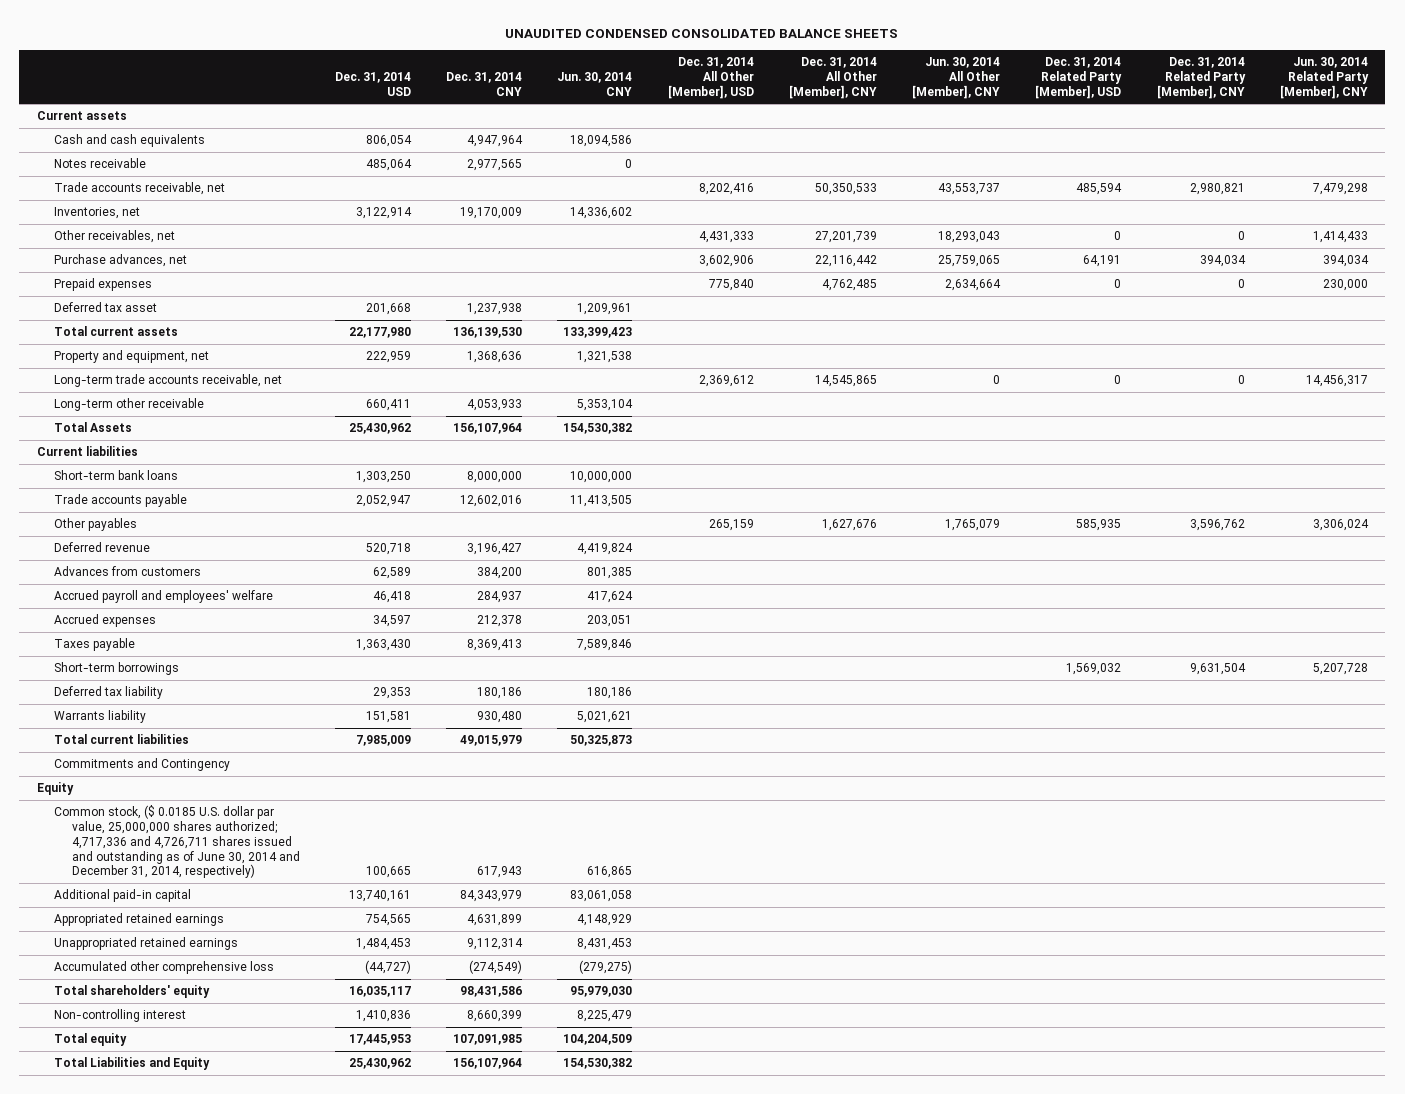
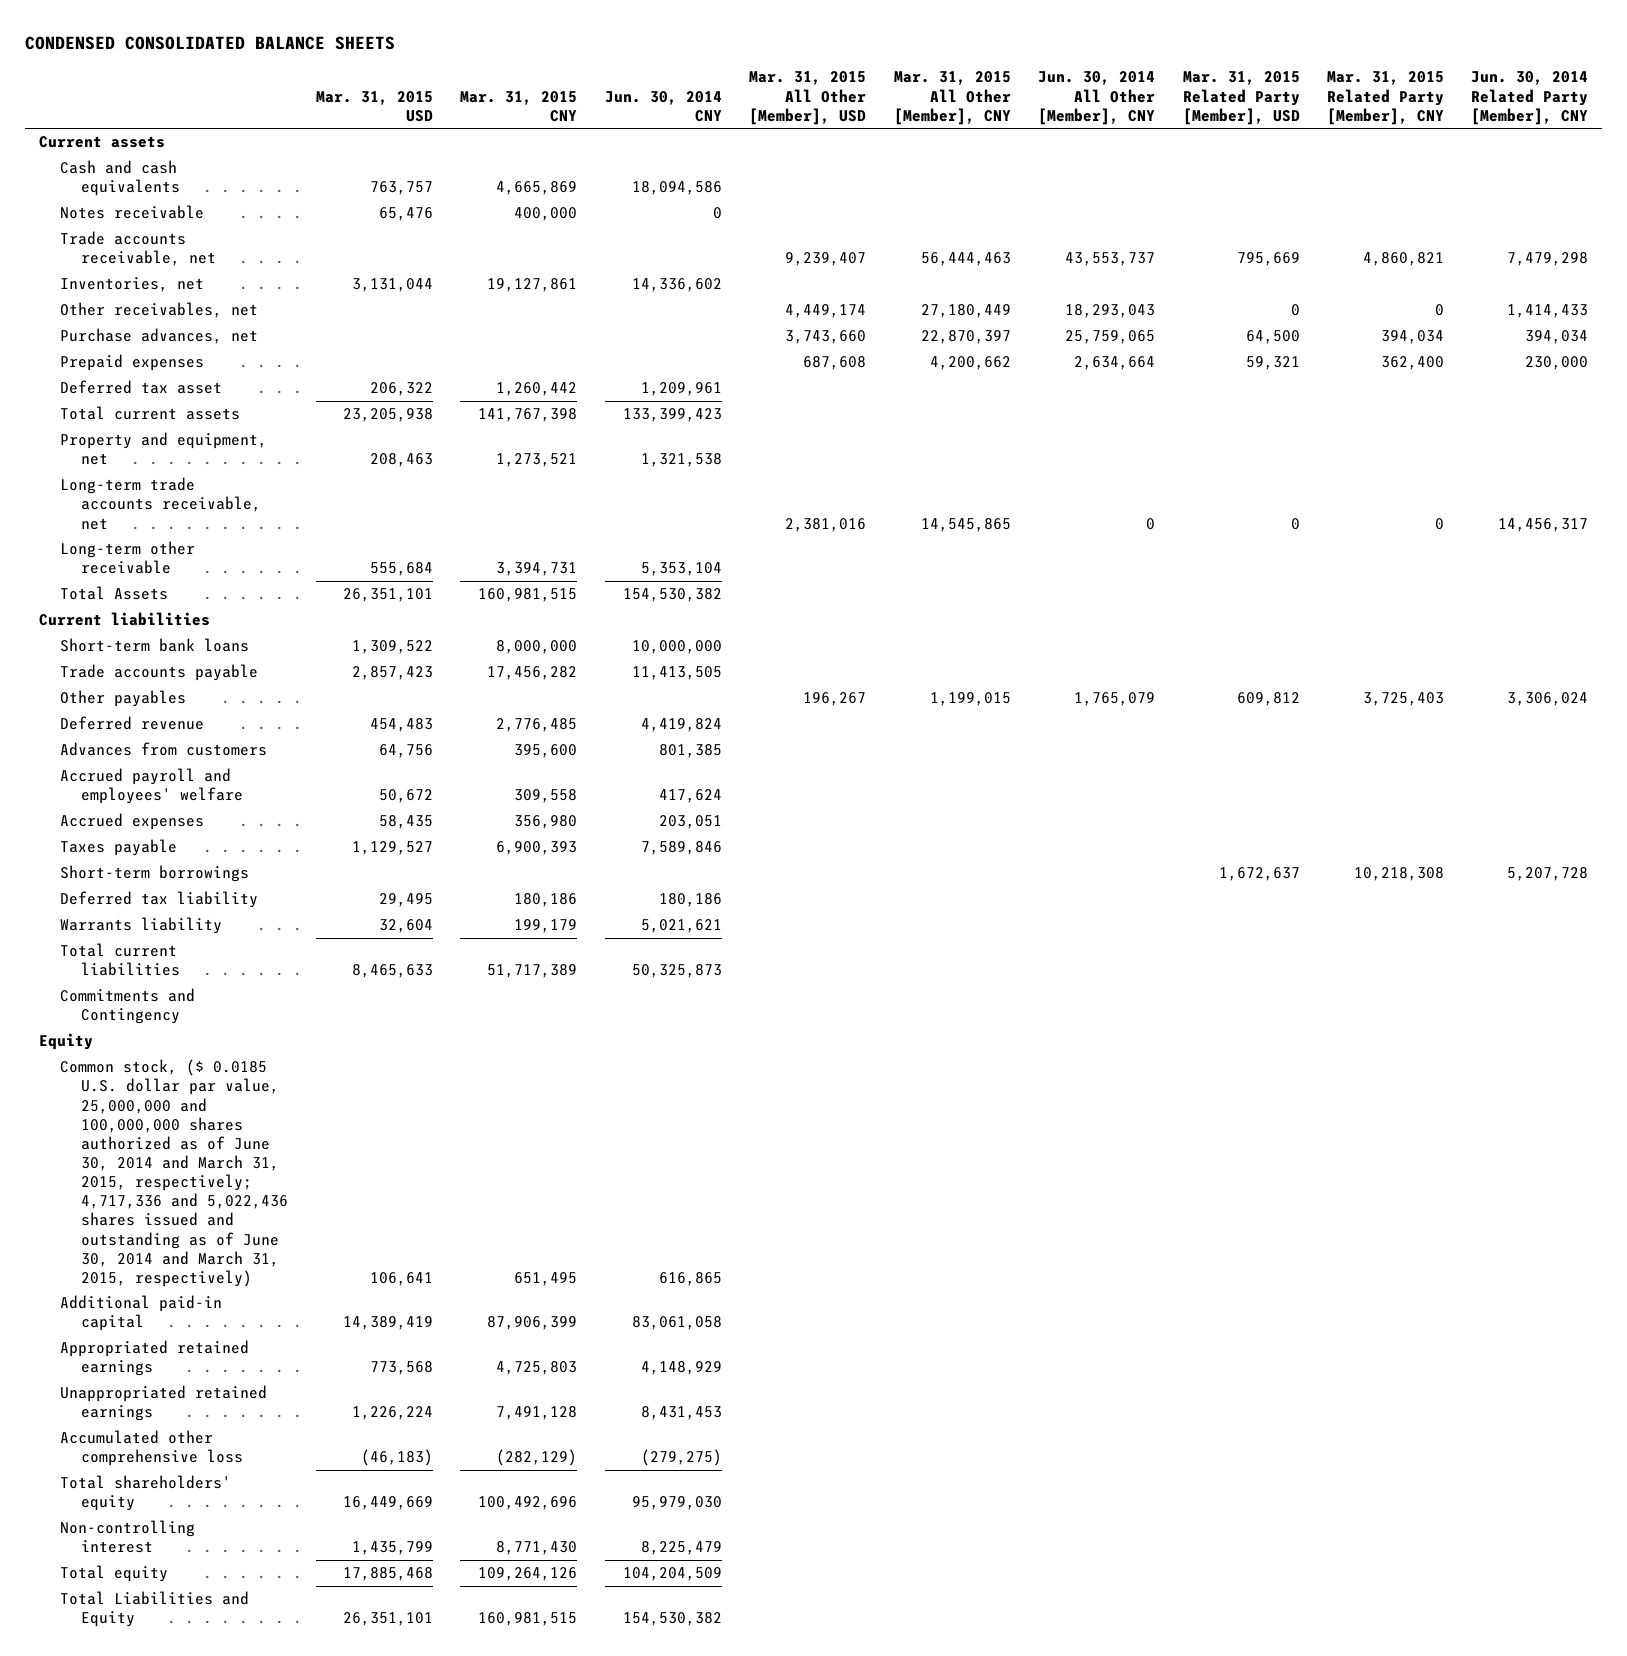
[505,28,899,38] UNAUDITED CONDENSED CONSOLIDATED BALANCE SHEETS -> [24,35,395,50] CONDENSED CONSOLIDATED BALANCE SHEETS
[334,71,411,96] Dec. 31, 2014 USD -> none
[446,71,523,96] Dec. 31, 2014 CNY -> none
[667,56,754,99] Dec. 31, 2014 All Other [Member], USD -> none
[788,56,877,99] Dec. 31, 2014 All Other [Member], CNY -> none
[1035,56,1123,99] Dec. 31, 2014 Related Party [Member], USD -> none
[1156,56,1246,99] Dec. 31, 2014 Related Party [Member], CNY -> none
none -> [315,90,433,122] Mar. 31, 2015 USD
none -> [460,90,578,122] Mar. 31, 2015 CNY
none -> [749,71,867,125] Mar. 31, 2015 All Other [Member], USD
none -> [893,71,1011,125] Mar. 31, 2015 All Other [Member], CNY
none -> [1182,71,1300,125] Mar. 31, 2015 Related Party [Member], USD
none -> [1327,71,1445,125] Mar. 31, 2015 Related Party [Member], CNY
[54,805,300,879] Common stock, ($ 0.0185 U.S. dollar par value, 25,000,000 shares authorized; 4,717,336 and 4,726,711 shares issued and outstanding as of June 30, 2014 and December 31, 2014, respectively) -> [60,1059,289,1287] Common stock, ($ 0.0185 U.S. dollar par value, 25,000,000 and 100,000,000 shares authorized as of June 30, 2014 and March 31, 2015, respectively; 4,717,336 and 5,022,436 shares issued and outstanding as of June 30, 2014 and March 31, 2015, respectively)

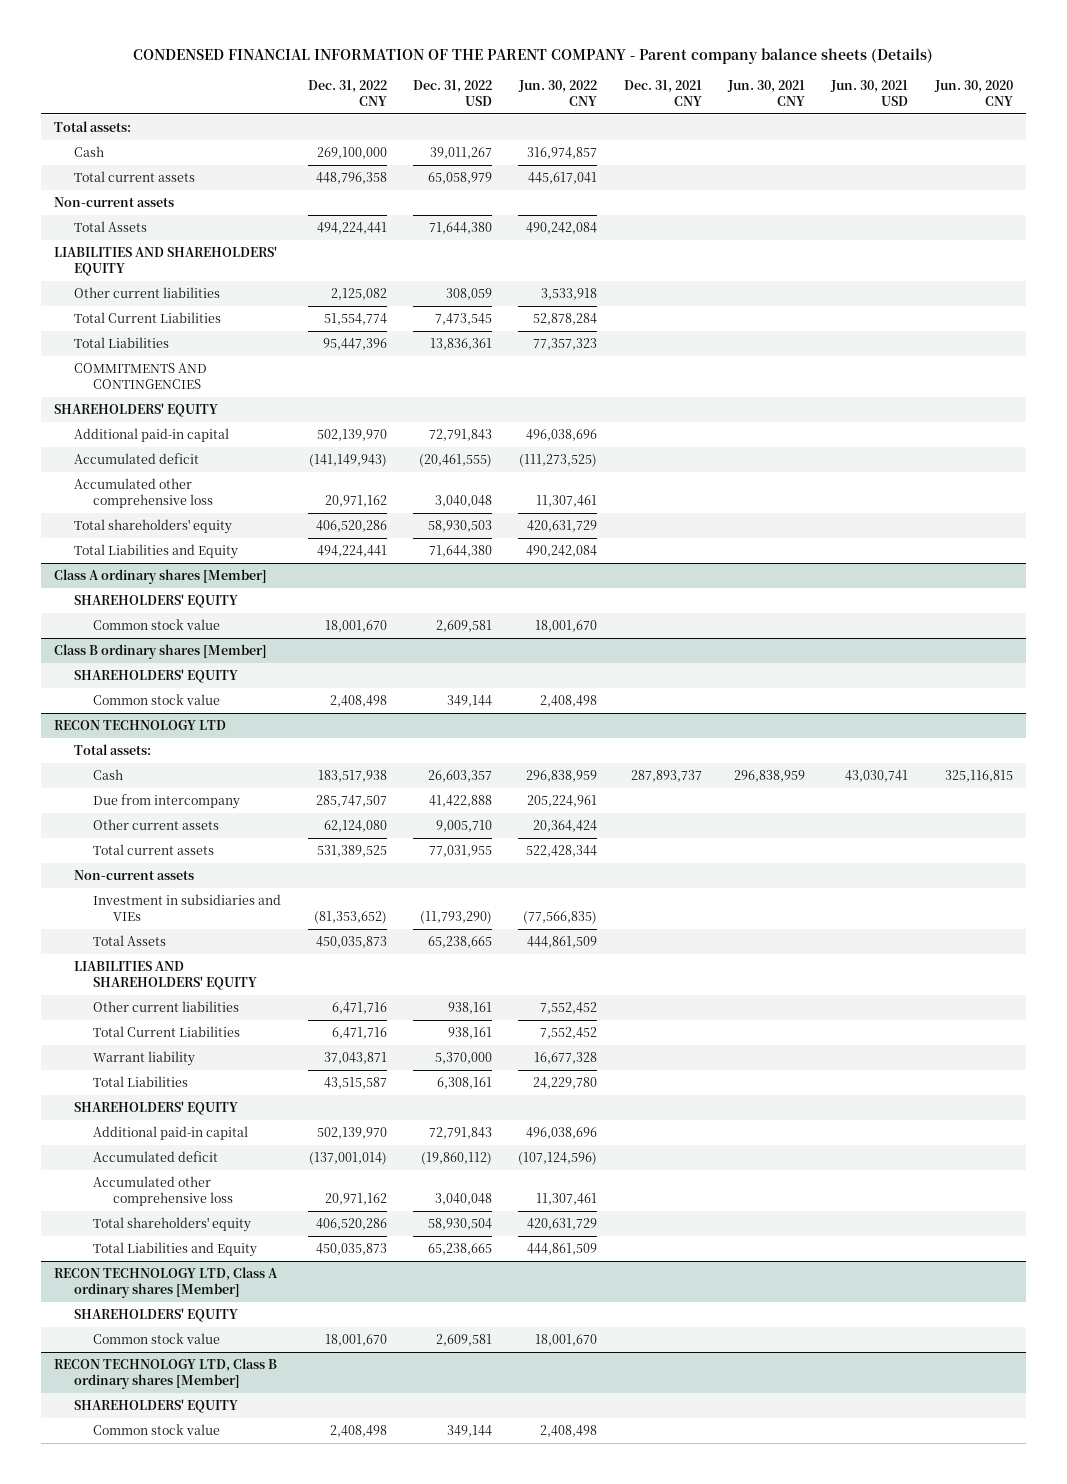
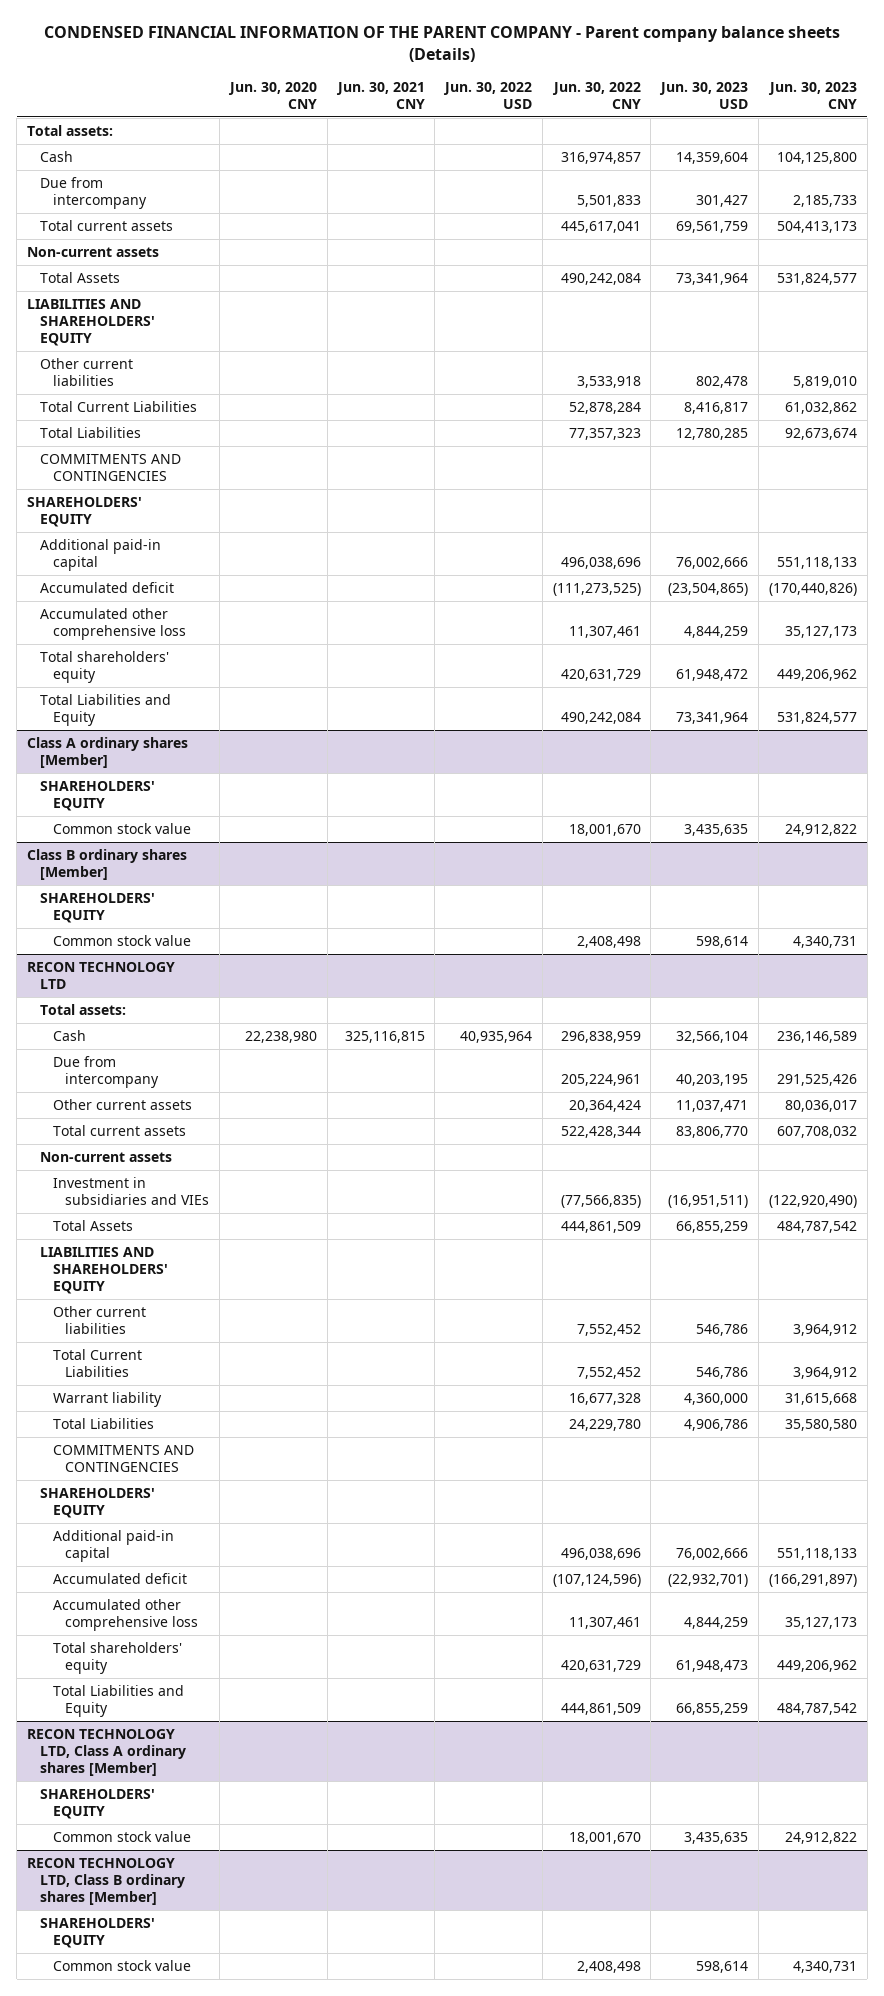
[307,79,387,106] Dec. 31, 2022 CNY -> none
[412,79,492,106] Dec. 31, 2022 USD -> none
[623,79,702,106] Dec. 31, 2021 CNY -> none
[830,79,909,106] Jun. 30, 2021 USD -> none
none -> [443,81,533,109] Jun. 30, 2022 USD
none -> [659,81,749,109] Jun. 30, 2023 USD
none -> [767,81,857,109] Jun. 30, 2023 CNY
none -> [39,176,147,209] Due from intercompany
[733,769,805,782] 296,838,959 -> [344,1030,425,1043] 325,116,815
[944,769,1013,782] 325,116,815 -> [245,1030,318,1043] 22,238,980
none -> [52,1444,194,1472] COMMITMENTS AND CONTINGENCIES

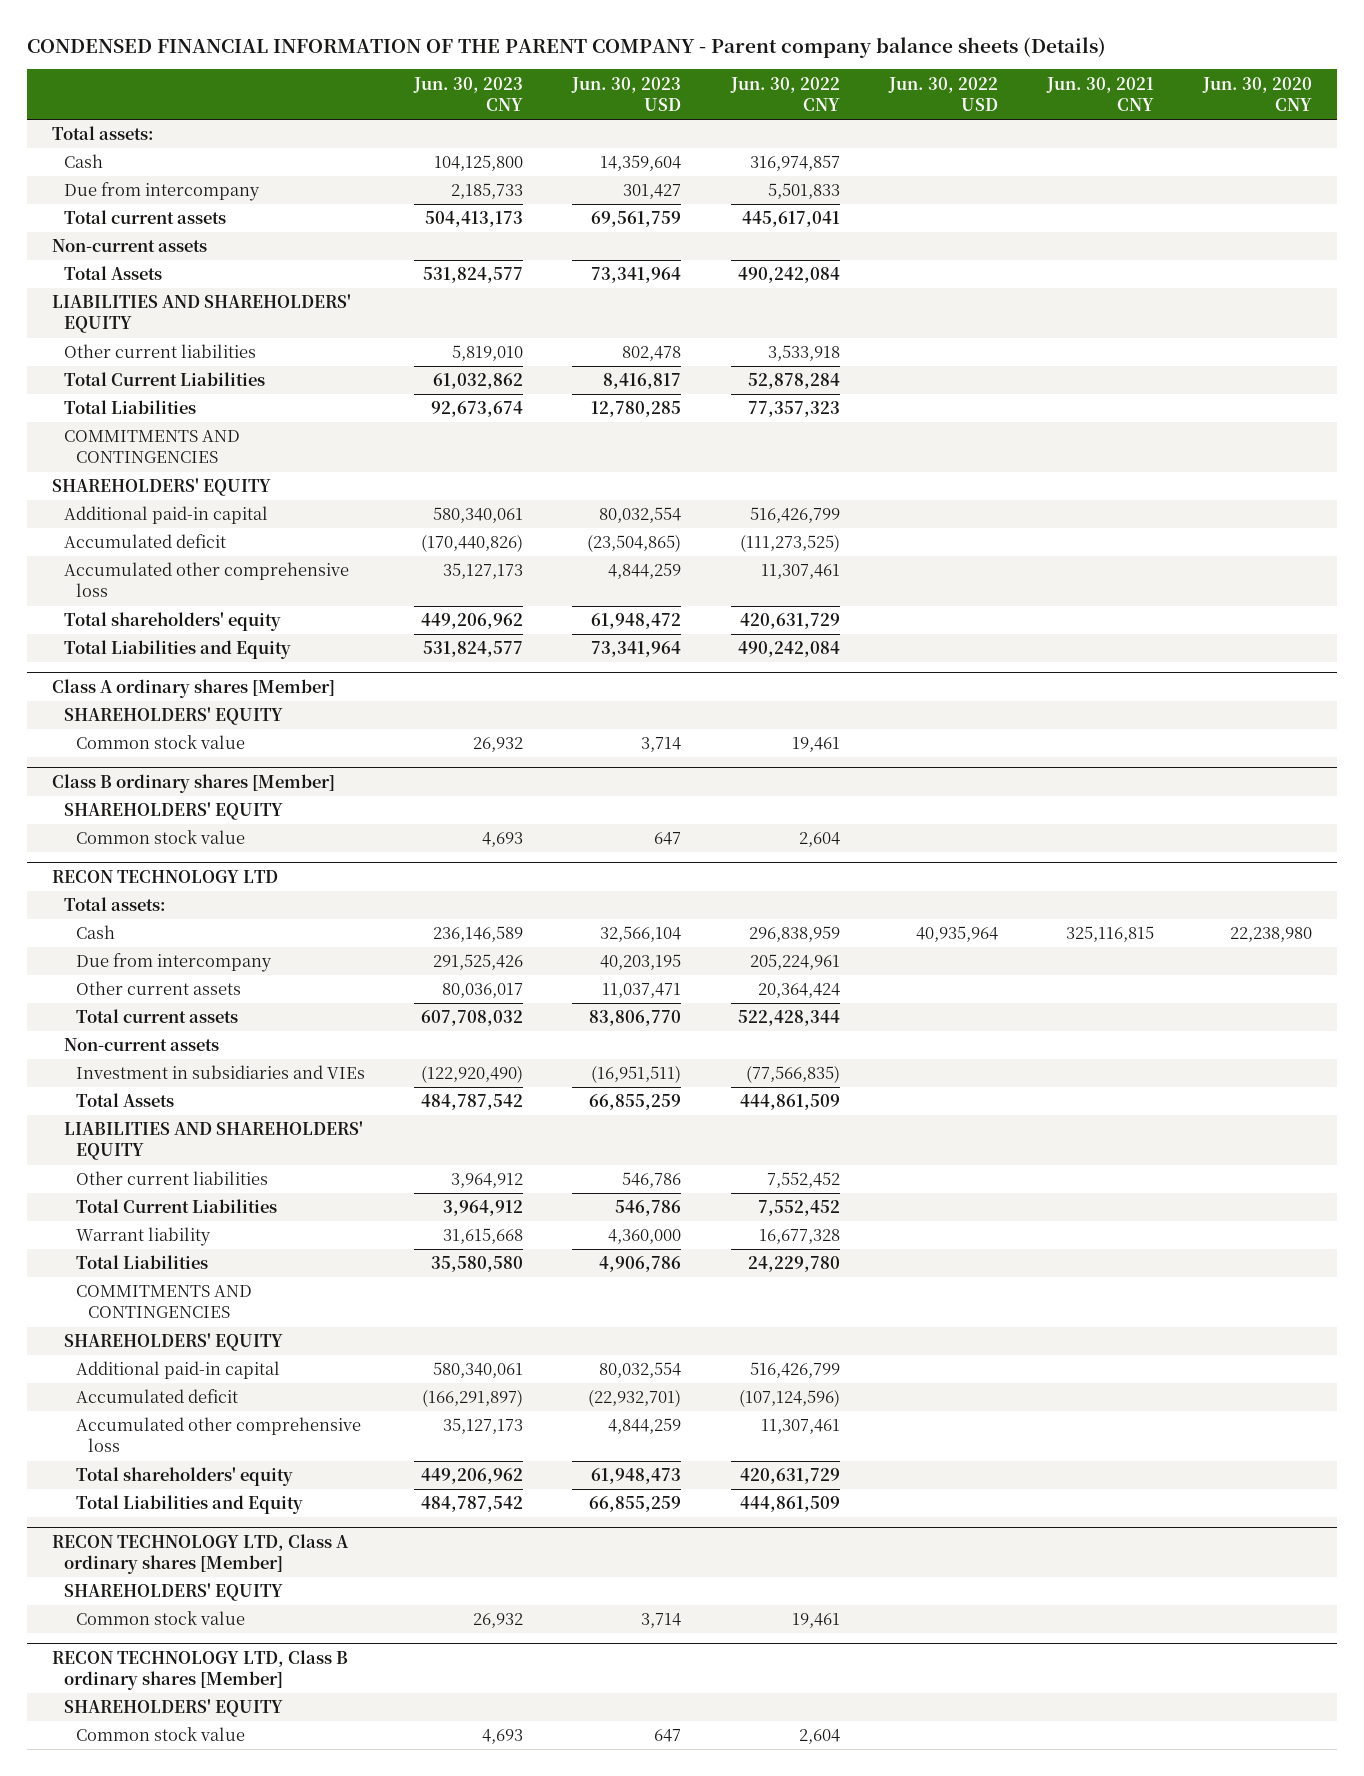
[560,556,641,569] 496,038,696 -> [749,507,840,524] 516,426,799
[676,556,749,569] 76,002,666 -> [599,507,682,524] 80,032,554
[776,556,857,569] 551,118,133 -> [432,507,523,524] 580,340,061
[568,823,641,836] 18,001,670 -> [791,737,840,753] 19,461
[684,823,749,836] 3,435,635 -> [641,737,682,753] 3,714
[784,823,857,836] 24,912,822 -> [472,737,523,753] 26,932
[576,935,641,948] 2,408,498 -> [798,832,840,848] 2,604
[696,935,749,948] 598,614 -> [654,832,682,846] 647
[792,935,857,948] 4,340,731 -> [481,832,523,848] 4,693
[560,1547,641,1560] 496,038,696 -> [749,1362,840,1379] 516,426,799
[676,1547,749,1560] 76,002,666 -> [599,1362,682,1379] 80,032,554
[776,1547,857,1560] 551,118,133 -> [432,1362,523,1379] 580,340,061
[568,1831,641,1844] 18,001,670 -> [791,1613,840,1629] 19,461
[684,1831,749,1844] 3,435,635 -> [641,1613,682,1629] 3,714
[784,1831,857,1844] 24,912,822 -> [472,1613,523,1629] 26,932
[576,1960,641,1973] 2,408,498 -> [798,1729,840,1745] 2,604
[696,1960,749,1973] 598,614 -> [654,1729,682,1743] 647
[792,1960,857,1973] 4,340,731 -> [481,1729,523,1745] 4,693

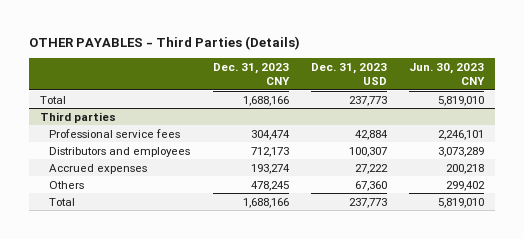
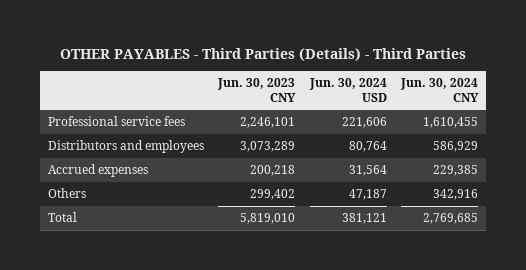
[29,36,301,51] OTHER PAYABLES - Third Parties (Details) -> [59,48,466,62] OTHER PAYABLES - Third Parties (Details) - Third Parties
[212,63,290,86] Dec. 31, 2023 CNY -> none
[310,63,387,86] Dec. 31, 2023 USD -> none
none -> [308,78,387,102] Jun. 30, 2024 USD
none -> [400,78,480,102] Jun. 30, 2024 CNY
[40,95,67,104] Total -> none
[40,111,117,123] Third parties -> none

